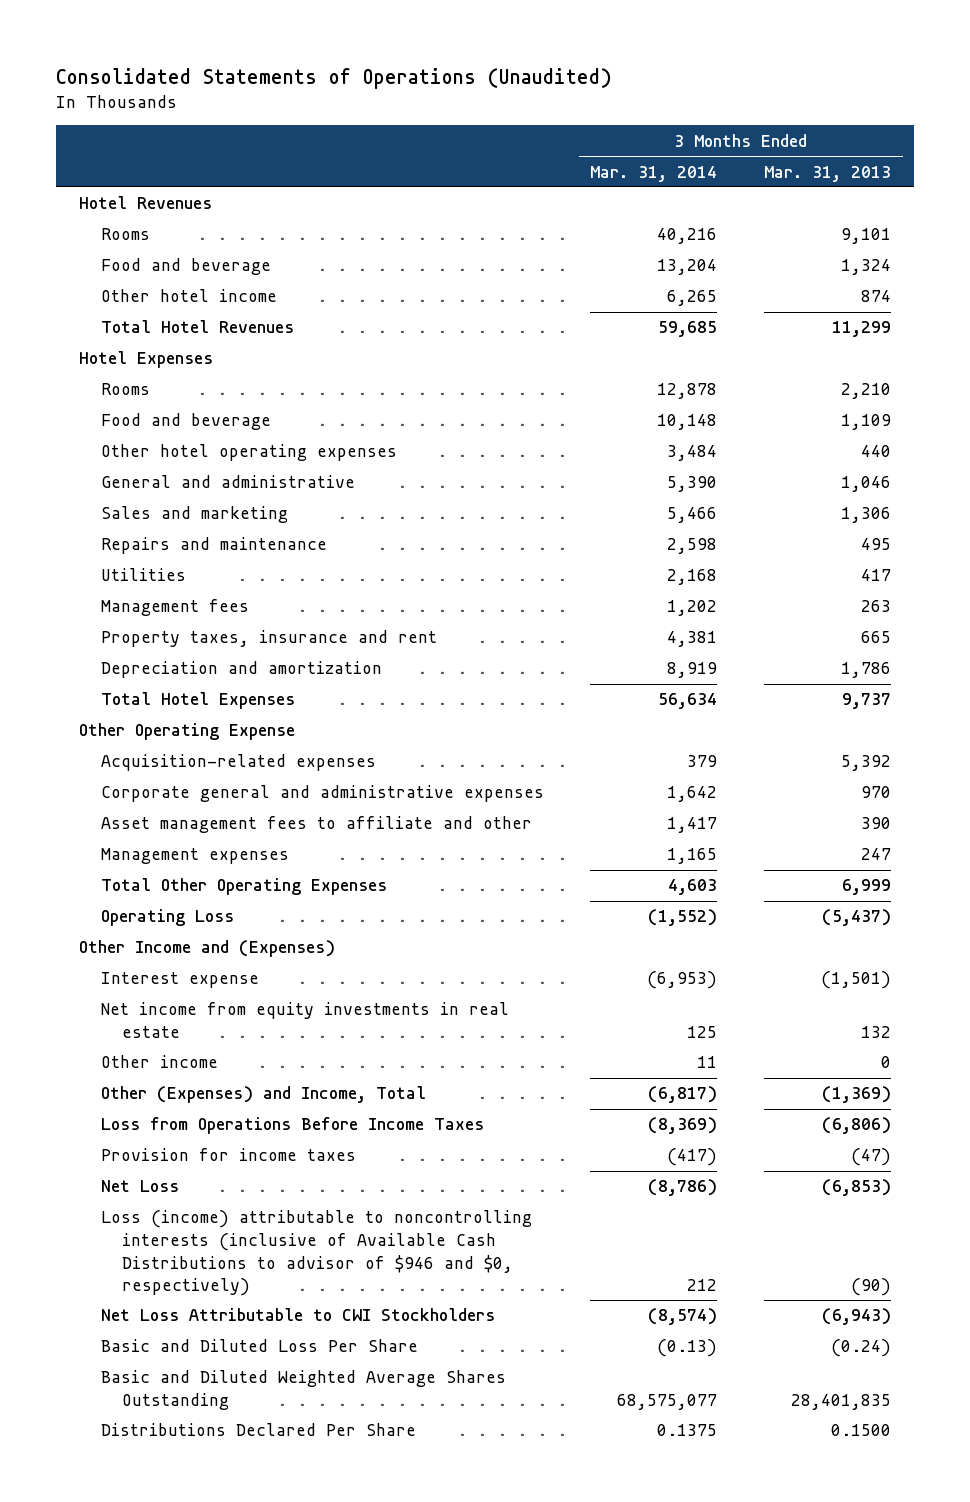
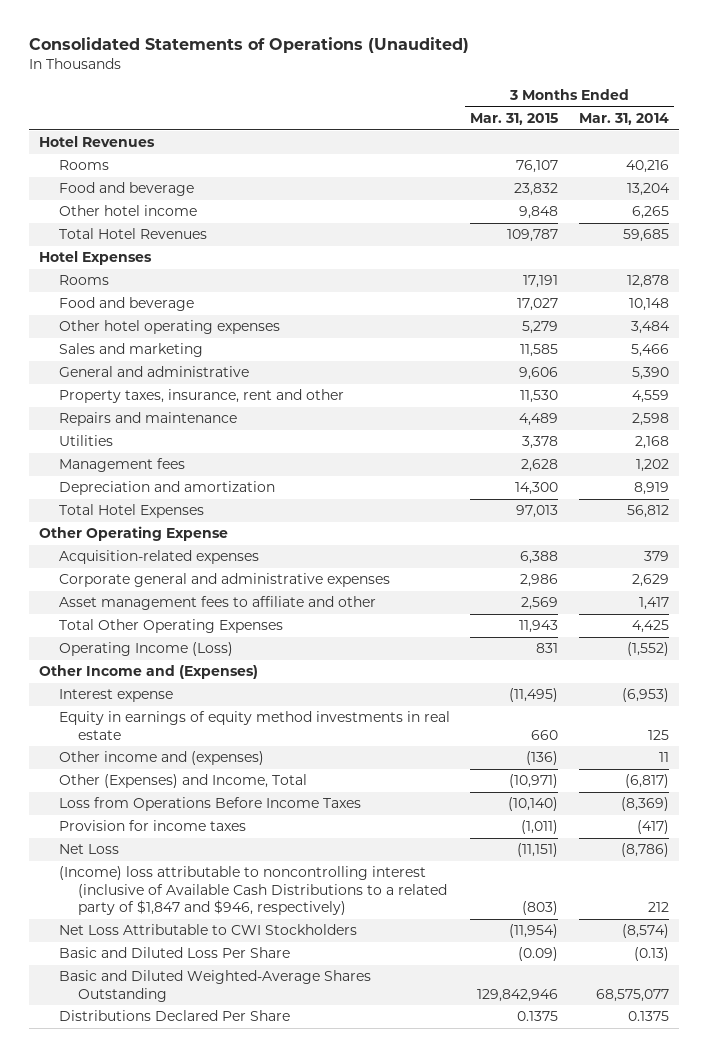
[764,165,892,182] Mar. 31, 2013 -> none
none -> [470,112,559,125] Mar. 31, 2015
[100,475,355,489] General and administrative -> [58,366,249,378] General and administrative
none -> [58,389,344,404] Property taxes, insurance, rent and other
[100,630,437,648] Property taxes, insurance and rent -> none
[658,693,718,710] 56,634 -> [626,505,669,519] 56,812
[667,786,718,803] 1,642 -> [631,574,669,588] 2,629
[100,848,289,865] Management expenses -> none
[668,879,718,896] 4,603 -> [631,620,669,634] 4,425
[100,909,234,927] Operating Loss -> [58,642,233,657] Operating Income (Loss)
[100,1002,509,1039] Net income from equity investments in real estate -> [58,711,450,740] Equity in earnings of equity method investments in real estate
[100,1055,218,1069] Other income -> [58,751,264,766] Other income and (expenses)
[100,1210,532,1297] Loss (income) attributable to noncontrolling interests (inclusive of Available Cash Distributions to advisor of $946 and $0, respectively) -> [58,866,448,915] (Income) loss attributable to noncontrolling interest (inclusive of Available Cash Distributions to a related party of $1,847 and $946, respectively)
[100,1370,506,1411] Basic and Diluted Weighted Average Shares Outstanding -> [58,970,371,1002] Basic and Diluted Weighted-Average Shares Outstanding

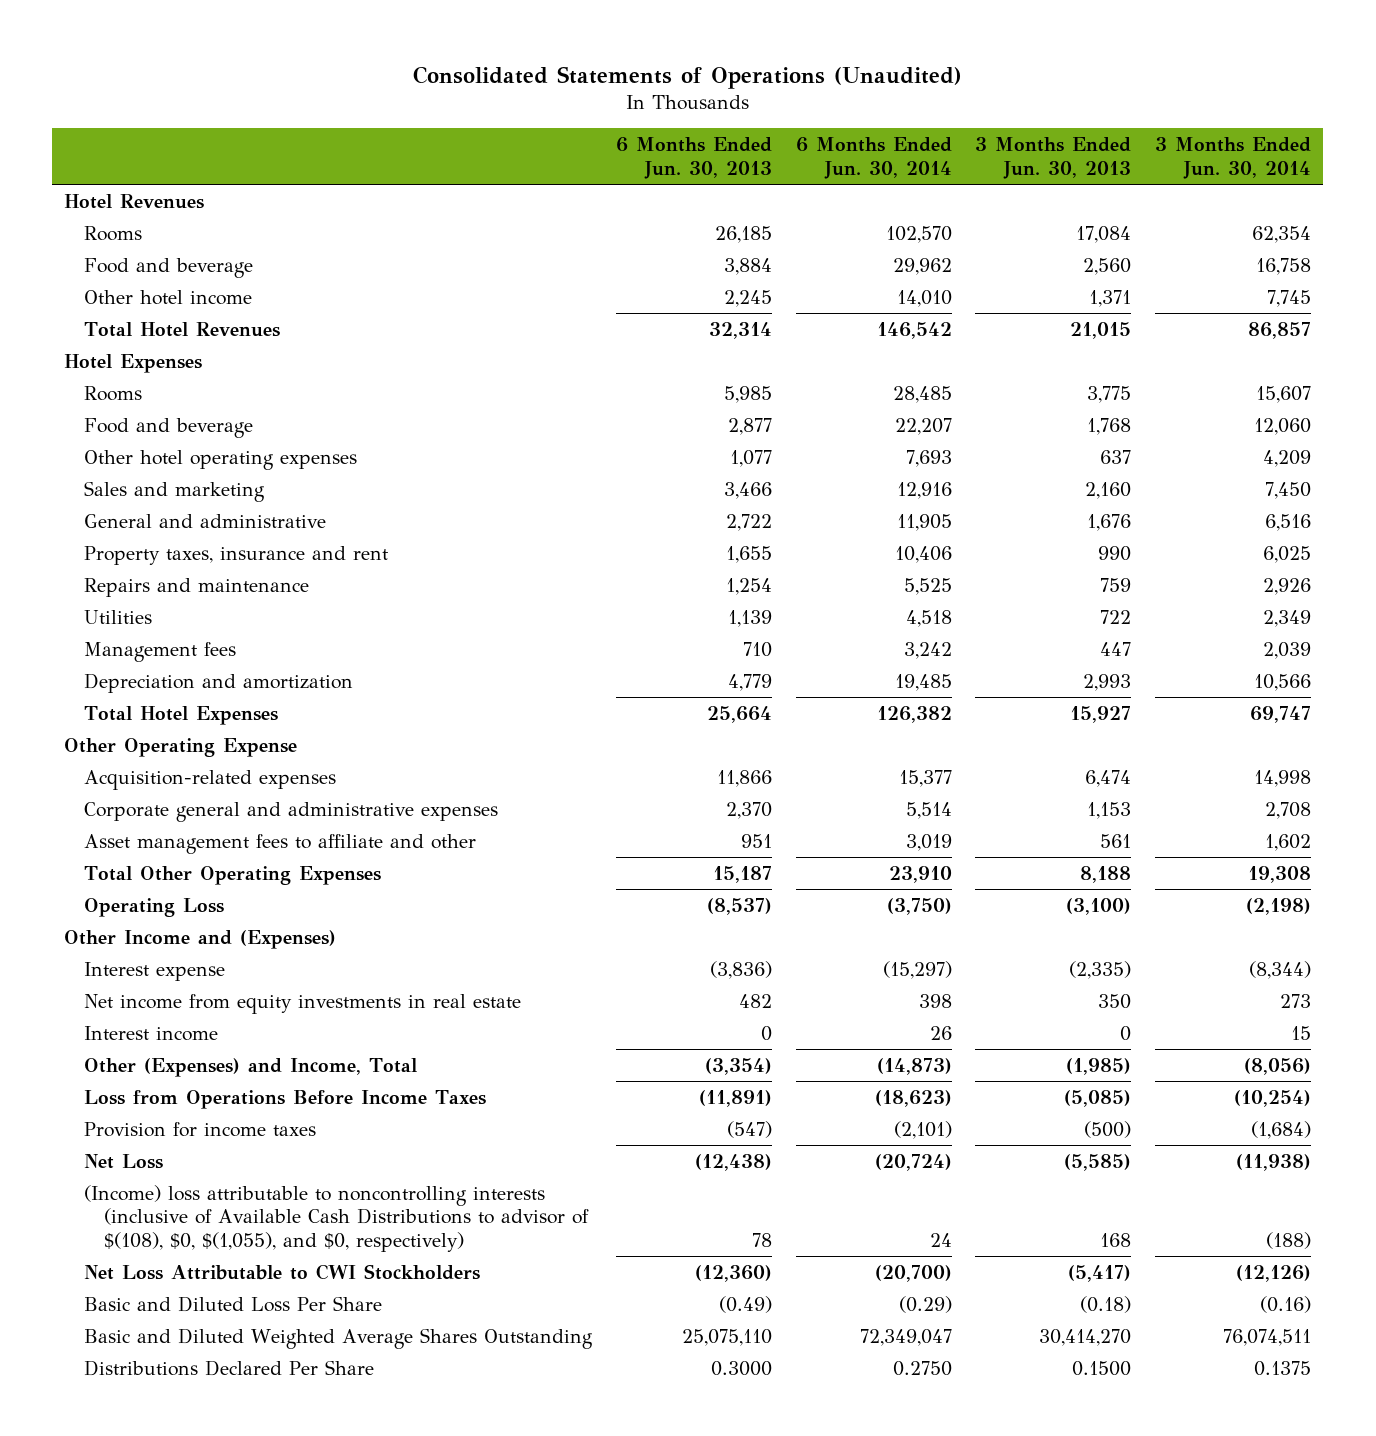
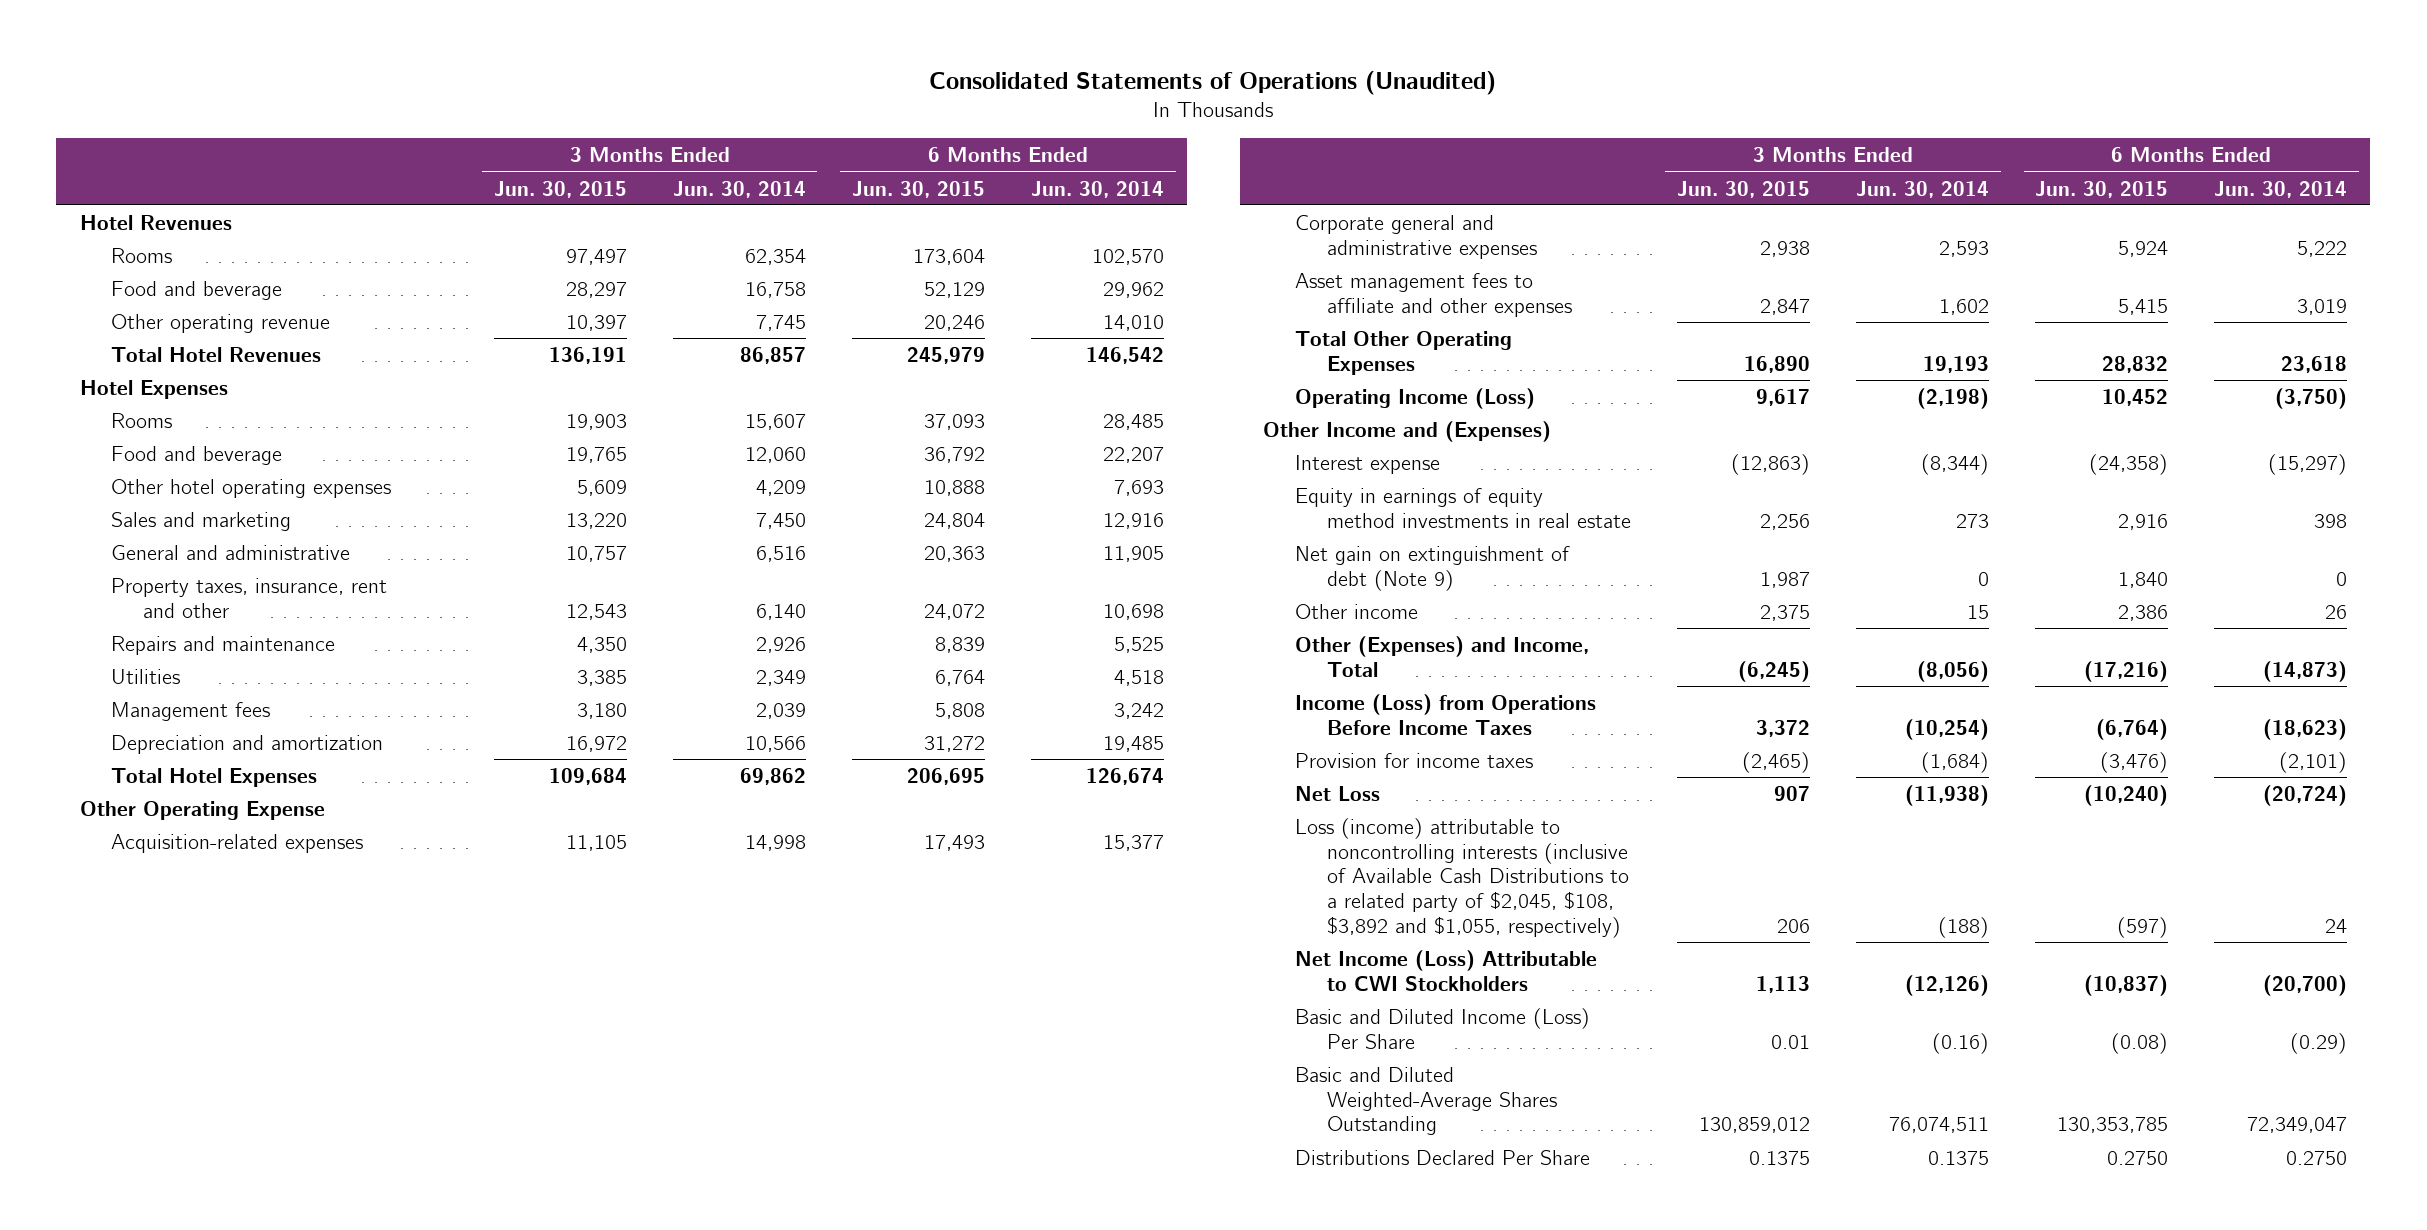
[615,137,772,179] 6 Months Ended Jun. 30, 2013 -> none
[975,137,1132,179] 3 Months Ended Jun. 30, 2013 -> none
none -> [493,180,627,198] Jun. 30, 2015
none -> [851,180,985,198] Jun. 30, 2015
[84,289,253,305] Other hotel income -> [111,313,331,333] Other operating revenue
[84,545,389,565] Property taxes, insurance and rent -> [111,577,388,618] Property taxes, insurance, rent and other
[894,545,952,563] 10,406 -> [1103,603,1165,620] 10,698
[1263,545,1312,563] 6,025 -> [755,603,806,620] 6,140
[876,705,952,723] 126,382 -> [1086,767,1165,785] 126,674
[1250,705,1312,723] 69,747 -> [739,767,806,785] 69,862
[905,801,952,819] 5,514 -> [2297,240,2348,257] 5,222
[1265,801,1312,819] 2,708 -> [1939,240,1990,257] 2,593
[84,833,477,854] Asset management fees to affiliate and other -> [1294,272,1572,317] Asset management fees to affiliate and other expenses
[888,865,952,883] 23,910 -> [2281,355,2348,373] 23,618
[1248,865,1312,883] 19,308 -> [1923,355,1990,373] 19,193
[84,897,225,917] Operating Loss -> [1294,387,1535,409] Operating Income (Loss)
[84,993,522,1014] Net income from equity investments in real estate -> [1294,487,1631,528] Equity in earnings of equity method investments in real estate
none -> [1294,545,1570,591] Net gain on extinguishment of debt (Note 9)
[84,1025,219,1041] Interest income -> [1294,603,1418,619] Other income
[84,1089,487,1109] Loss from Operations Before Income Taxes -> [1294,693,1596,735] Income (Loss) from Operations Before Income Taxes
[84,1184,589,1252] (Income) loss attributable to noncontrolling interests (inclusive of Available Cash Distributions to advisor of $(108), $0, $(1,055), and $0, respectively) -> [1294,817,1629,938] Loss (income) attributable to noncontrolling interests (inclusive of Available Cash Distributions to a related party of $2,045, $108, $3,892 and $1,055, respectively)
[84,1263,481,1280] Net Loss Attributable to CWI Stockholders -> [1294,949,1597,991] Net Income (Loss) Attributable to CWI Stockholders
[84,1295,383,1312] Basic and Diluted Loss Per Share -> [1294,1007,1590,1049] Basic and Diluted Income (Loss) Per Share
[84,1327,594,1349] Basic and Diluted Weighted Average Shares Outstanding -> [1294,1066,1557,1136] Basic and Diluted Weighted-Average Shares Outstanding

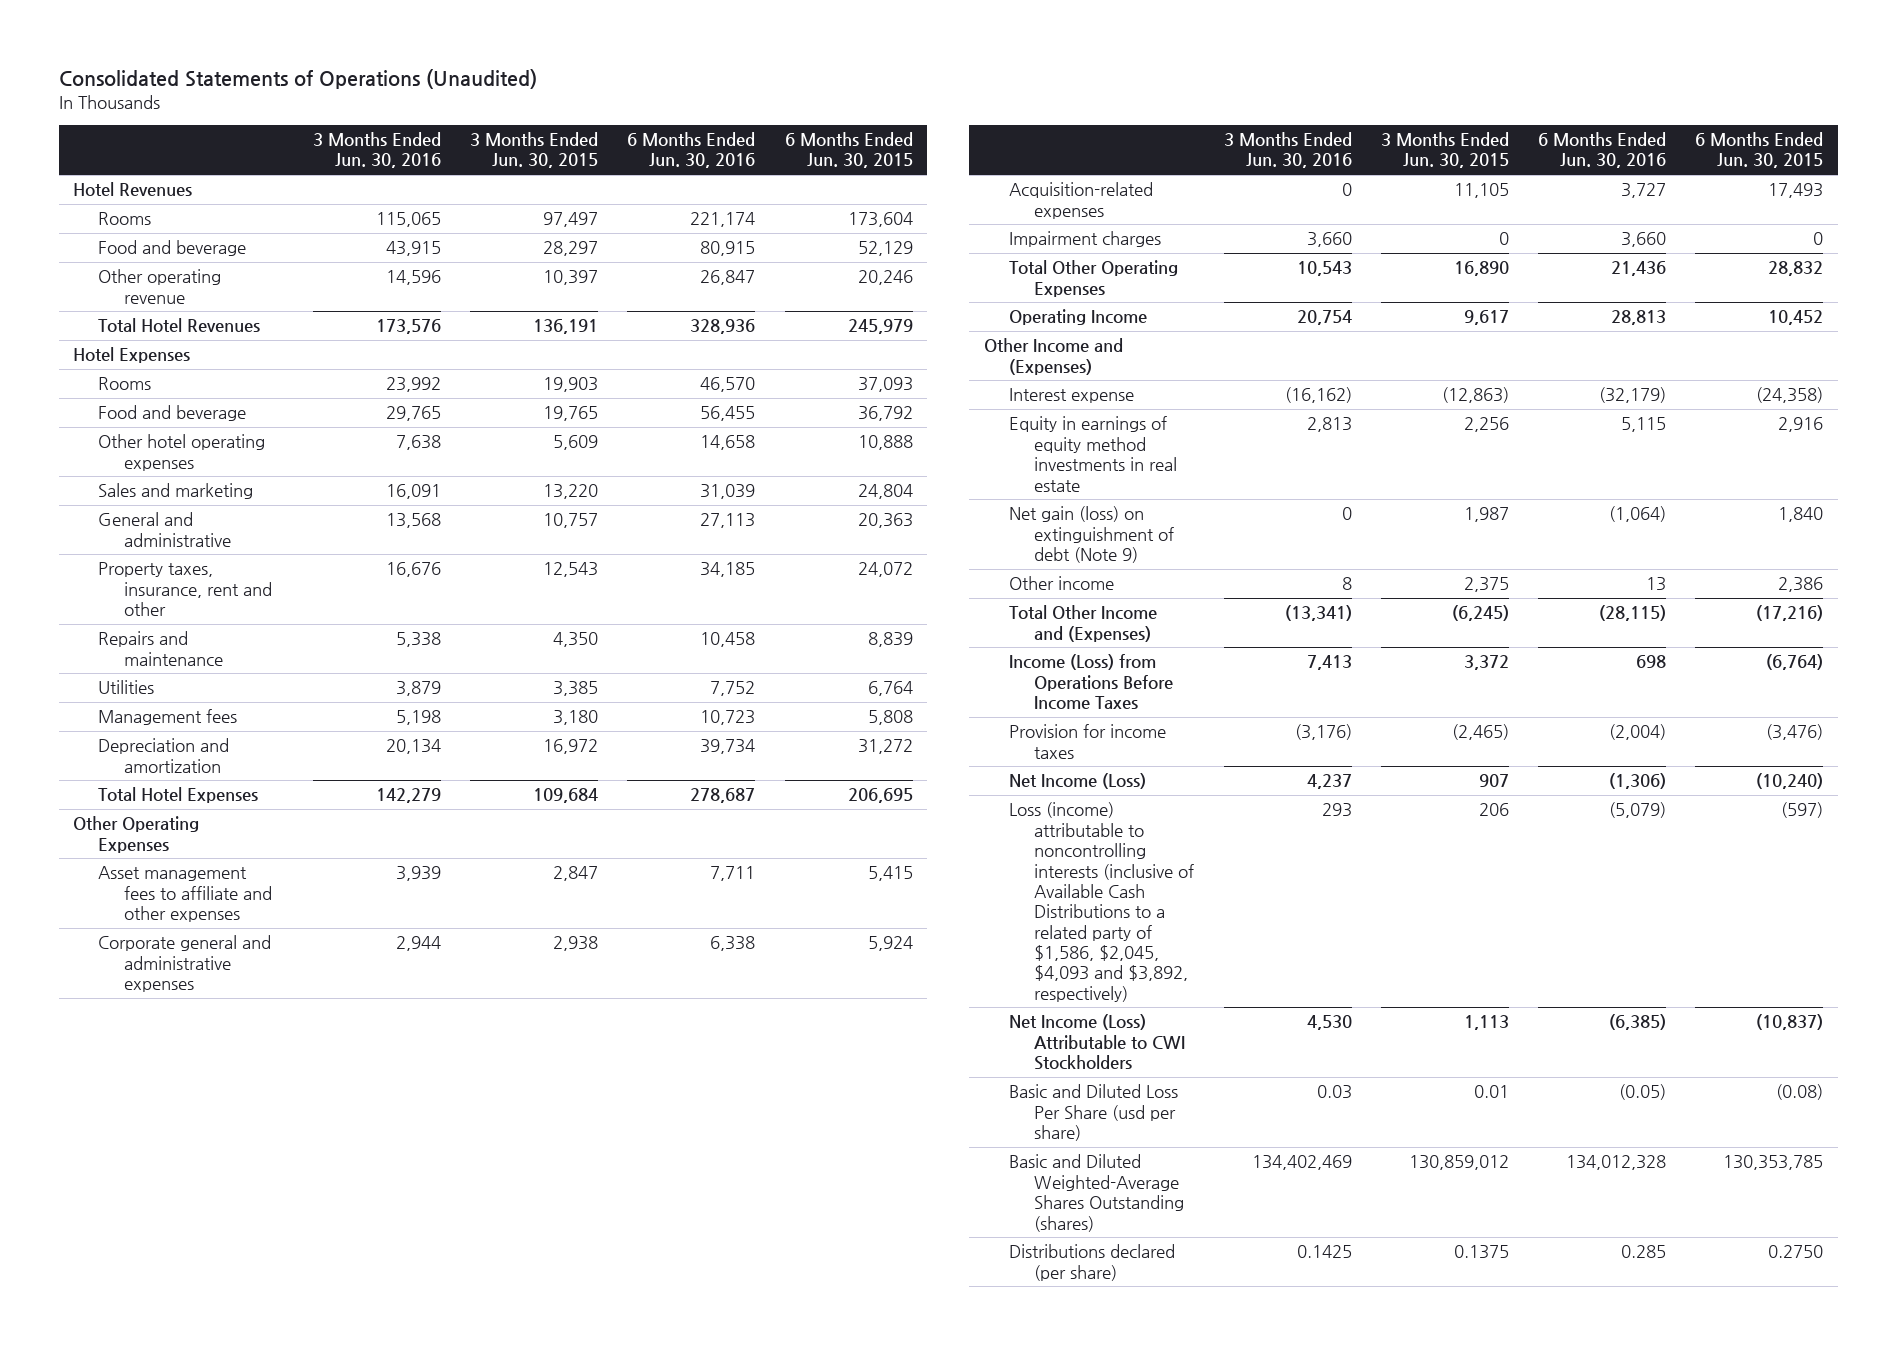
[672,180,806,198] Jun. 30, 2014 -> none
[1031,180,1165,198] Jun. 30, 2014 -> none
none -> [312,132,441,169] 3 Months Ended Jun. 30, 2016
none -> [627,132,756,169] 6 Months Ended Jun. 30, 2016
[79,800,325,820] Other Operating Expense -> [73,816,200,853] Other Operating Expenses
[1294,214,1537,259] Corporate general and administrative expenses -> [98,935,272,993] Corporate general and administrative expenses
[111,833,364,853] Acquisition-related expenses -> [1009,182,1154,219] Acquisition-related expenses
none -> [1009,231,1162,248] Impairment charges
[1294,387,1535,409] Operating Income (Loss) -> [1009,309,1148,326] Operating Income
[1294,545,1570,591] Net gain on extinguishment of debt (Note 9) -> [1009,506,1175,564] Net gain (loss) on extinguishment of debt (Note 9)
[1294,635,1589,677] Other (Expenses) and Income, Total -> [1009,605,1158,642] Total Other Income and (Expenses)
[1294,785,1380,801] Net Loss -> [1009,773,1147,790] Net Income (Loss)
[1294,817,1629,938] Loss (income) attributable to noncontrolling interests (inclusive of Available Cash Distributions to a related party of $2,045, $108, $3,892 and $1,055, respectively) -> [1009,802,1195,1002] Loss (income) attributable to noncontrolling interests (inclusive of Available Cash Distributions to a related party of $1,586, $2,045, $4,093 and $3,892, respectively)
[1294,1007,1590,1049] Basic and Diluted Income (Loss) Per Share -> [1009,1084,1179,1142] Basic and Diluted Loss Per Share (usd per share)
[1294,1066,1557,1136] Basic and Diluted Weighted-Average Shares Outstanding -> [1009,1154,1185,1232] Basic and Diluted Weighted-Average Shares Outstanding (shares)
[1294,1149,1590,1165] Distributions Declared Per Share -> [1009,1244,1176,1281] Distributions declared (per share)

